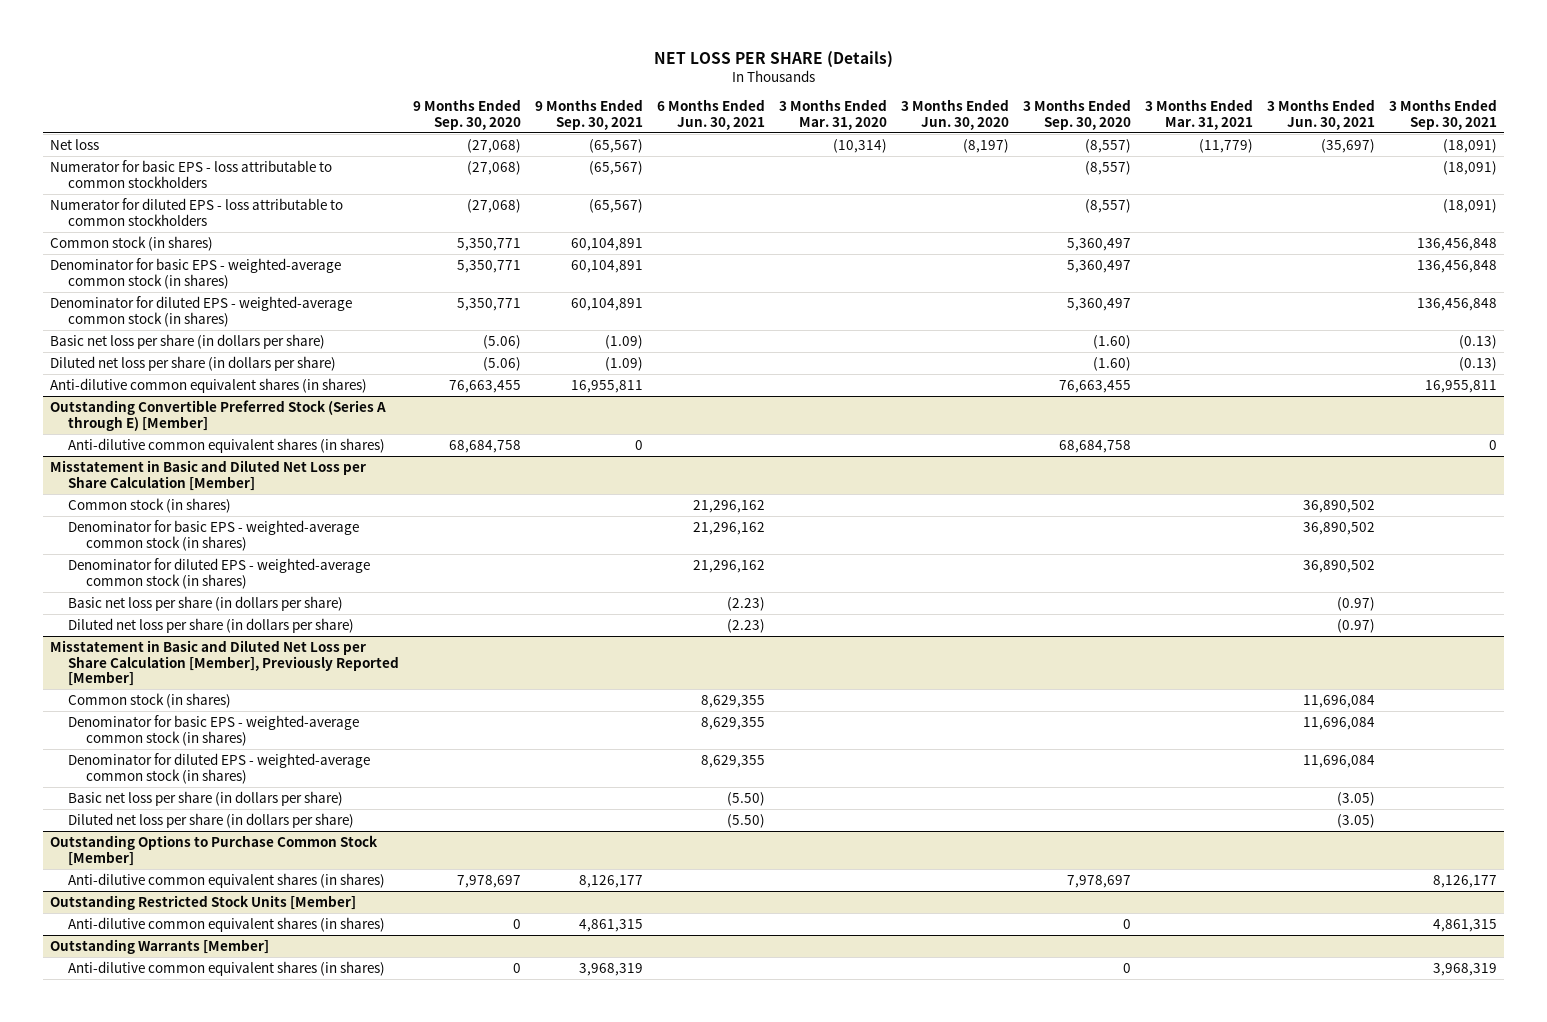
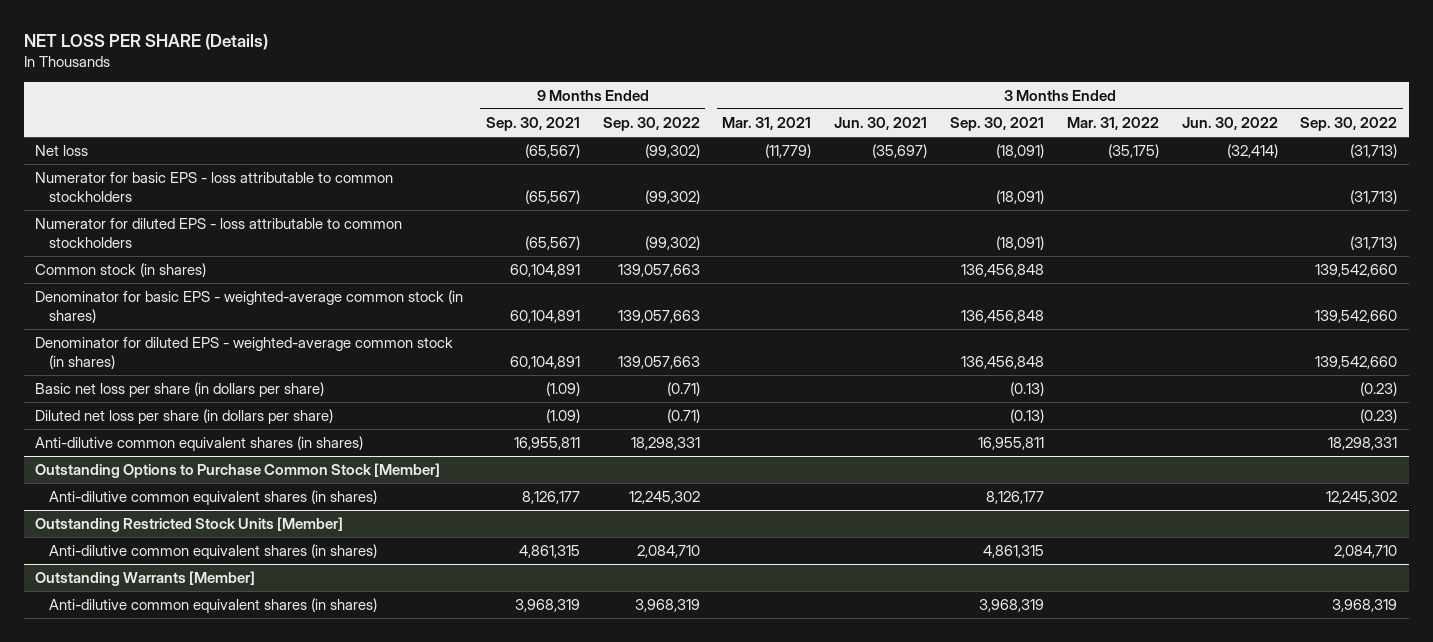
[413,99,522,130] 9 Months Ended Sep. 30, 2020 -> none
[657,99,766,130] 6 Months Ended Jun. 30, 2021 -> none
[779,99,888,130] 3 Months Ended Mar. 31, 2020 -> none
[901,99,1010,130] 3 Months Ended Jun. 30, 2020 -> none
[1023,99,1132,130] 3 Months Ended Sep. 30, 2020 -> none
none -> [602,117,700,132] Sep. 30, 2022
none -> [1066,117,1159,131] Mar. 31, 2022
none -> [1181,117,1278,131] Jun. 30, 2022
none -> [1300,117,1398,132] Sep. 30, 2022
[50,399,387,431] Outstanding Convertible Preferred Stock (Series A through E) [Member] -> none
[68,437,386,453] Anti-dilutive common equivalent shares (in shares) -> none
[50,459,367,491] Misstatement in Basic and Diluted Net Loss per Share Calculation [Member] -> none
[68,497,232,513] Common stock (in shares) -> none
[68,519,360,551] Denominator for basic EPS - weighted-average common stock (in shares) -> none
[68,557,371,589] Denominator for diluted EPS - weighted-average common stock (in shares) -> none
[68,595,344,611] Basic net loss per share (in dollars per share) -> none
[68,617,355,633] Diluted net loss per share (in dollars per share) -> none
[50,639,400,687] Misstatement in Basic and Diluted Net Loss per Share Calculation [Member], Previously Reported [Member] -> none
[68,692,232,708] Common stock (in shares) -> none
[68,714,360,746] Denominator for basic EPS - weighted-average common stock (in shares) -> none
[68,752,371,784] Denominator for diluted EPS - weighted-average common stock (in shares) -> none
[68,790,344,806] Basic net loss per share (in dollars per share) -> none
[68,812,355,828] Diluted net loss per share (in dollars per share) -> none

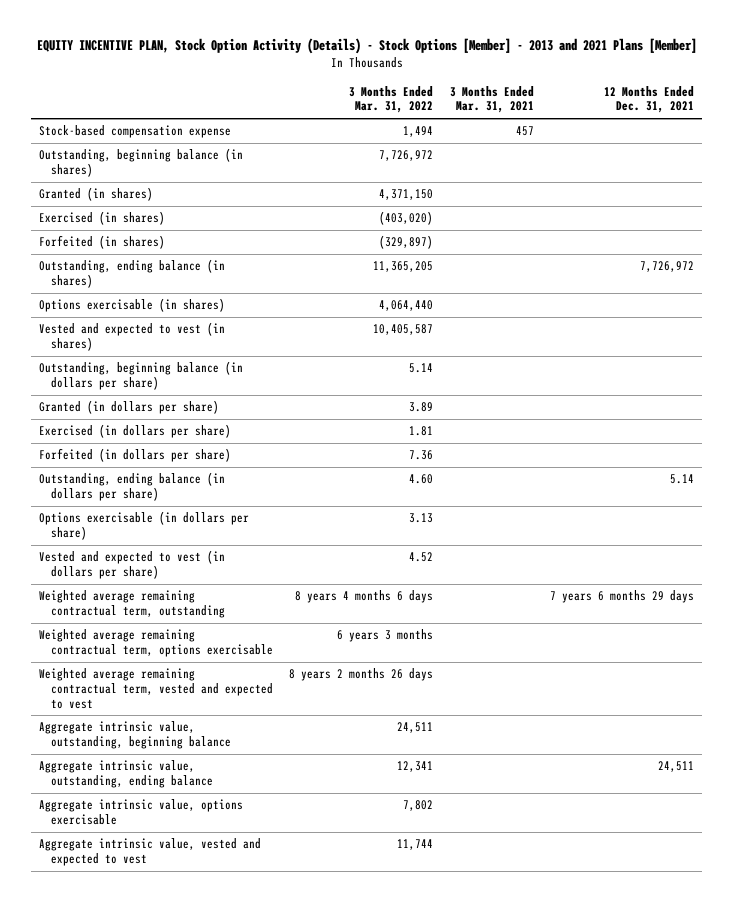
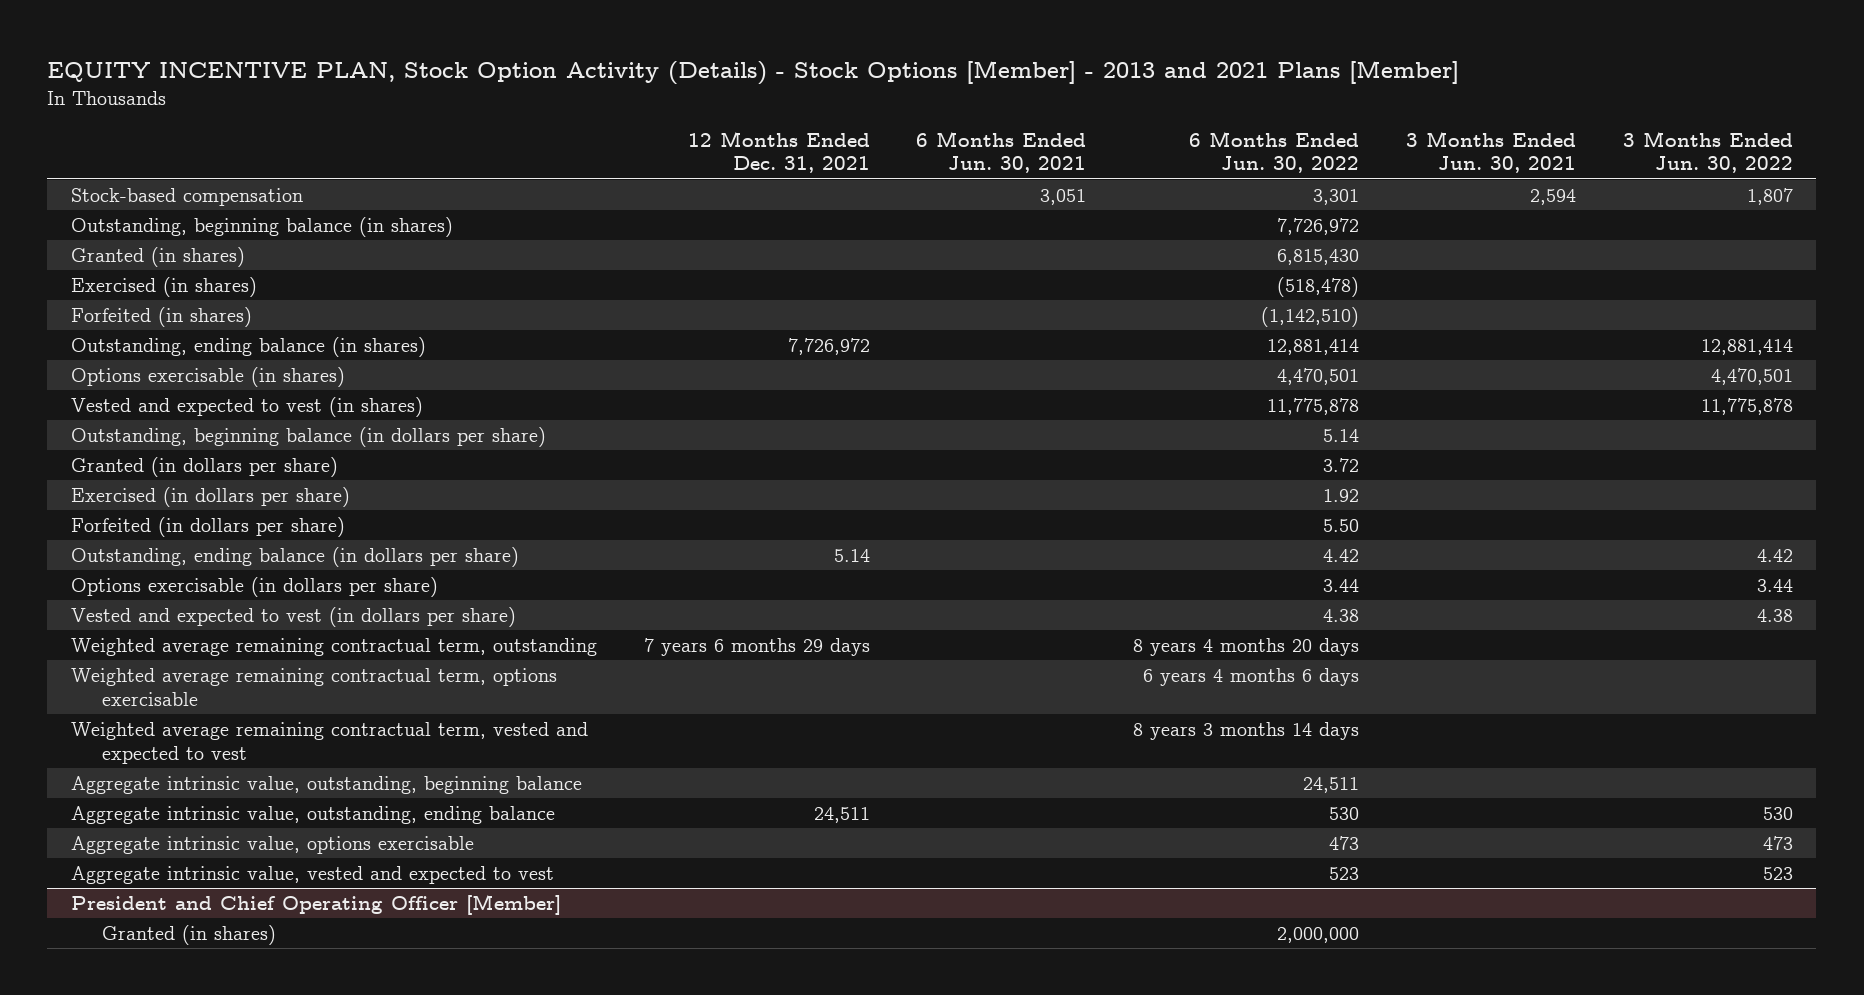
[349,85,434,114] 3 Months Ended Mar. 31, 2022 -> none
[449,85,534,114] 3 Months Ended Mar. 31, 2021 -> none
none -> [916,130,1087,174] 6 Months Ended Jun. 30, 2021
none -> [1189,130,1360,174] 6 Months Ended Jun. 30, 2022
none -> [1406,130,1577,174] 3 Months Ended Jun. 30, 2021
none -> [1622,130,1793,174] 3 Months Ended Jun. 30, 2022
[39,125,232,139] Stock-based compensation expense -> [70,188,303,207] Stock-based compensation
none -> [70,894,561,916] President and Chief Operating Officer [Member]
none -> [101,925,276,946] Granted (in shares)

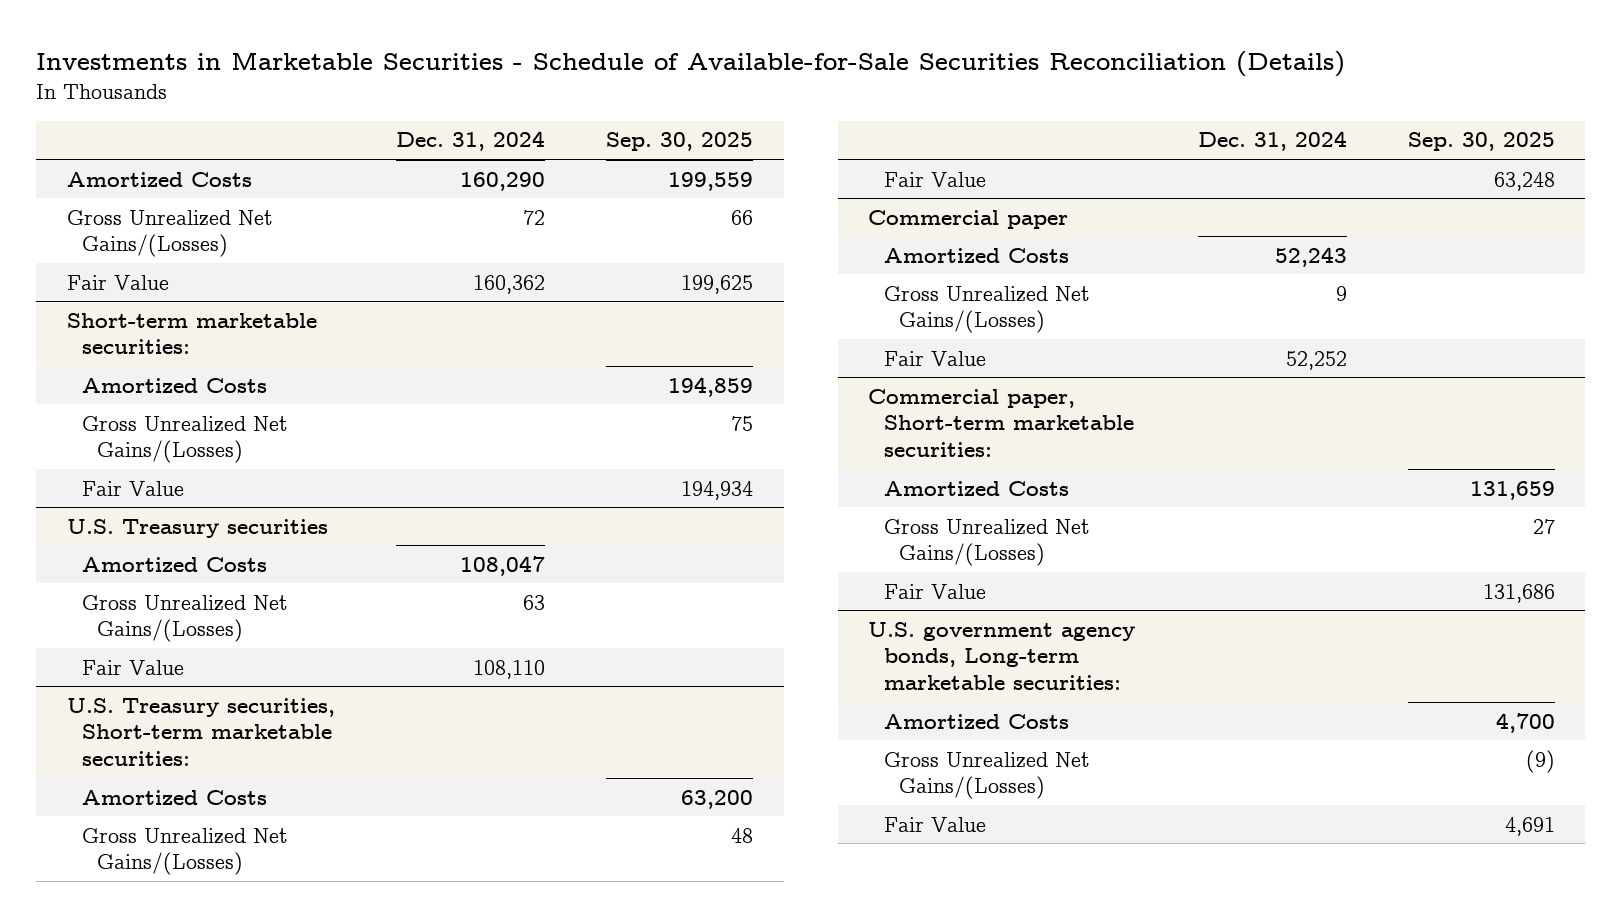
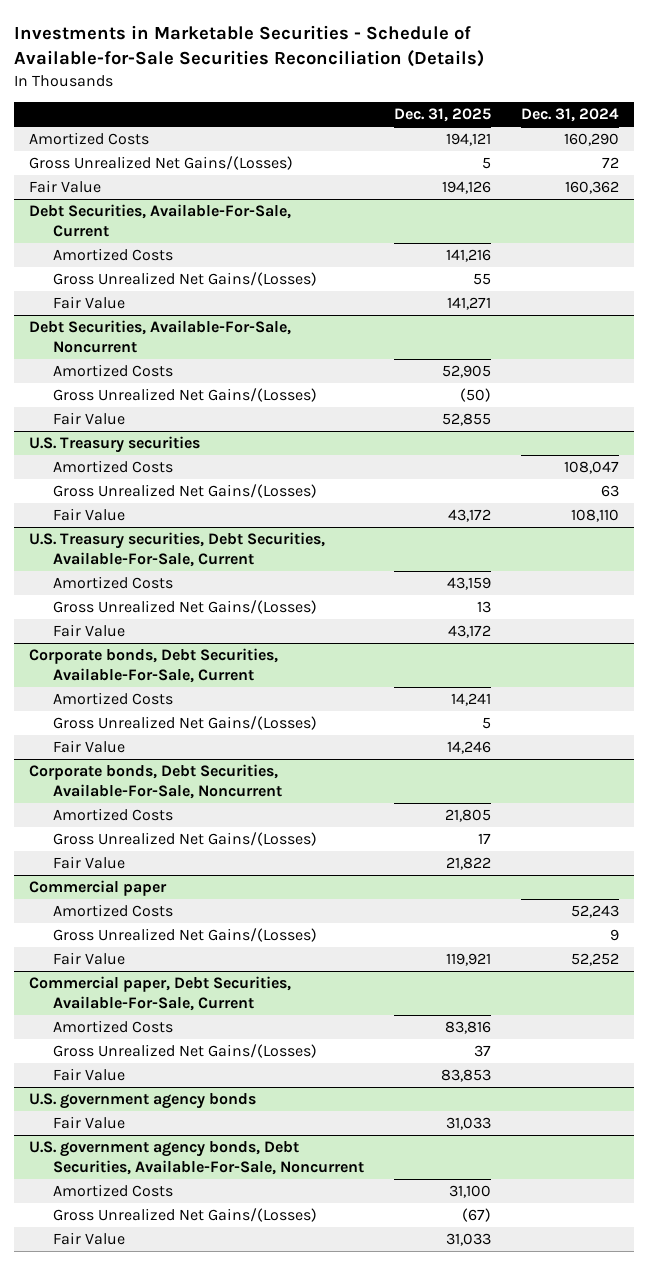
[606,132,754,152] Sep. 30, 2025 -> none
none -> [393,108,491,123] Dec. 31, 2025
[67,312,318,355] Short-term marketable securities: -> [28,204,291,238] Debt Securities, Available-For-Sale, Current
none -> [28,320,291,354] Debt Securities, Available-For-Sale, Noncurrent
none -> [52,364,173,378] Amortized Costs
none -> [52,388,317,403] Gross Unrealized Net Gains/(Losses)
none -> [52,412,125,426] Fair Value
[67,697,336,767] U.S. Treasury securities, Short-term marketable securities: -> none
[82,789,268,805] Amortized Costs -> none
[82,827,289,876] Gross Unrealized Net Gains/(Losses) -> none
[883,171,986,187] Fair Value -> none
none -> [28,532,325,568] U.S. Treasury securities, Debt Securities, Available-For-Sale, Current
none -> [52,576,173,590] Amortized Costs
none -> [52,600,317,615] Gross Unrealized Net Gains/(Losses)
none -> [52,624,125,638] Fair Value
none -> [28,648,278,684] Corporate bonds, Debt Securities, Available-For-Sale, Current
none -> [52,692,173,706] Amortized Costs
none -> [52,716,317,731] Gross Unrealized Net Gains/(Losses)
none -> [52,740,125,754] Fair Value
none -> [28,764,282,800] Corporate bonds, Debt Securities, Available-For-Sale, Noncurrent
none -> [52,808,173,822] Amortized Costs
none -> [52,832,317,847] Gross Unrealized Net Gains/(Losses)
none -> [52,856,125,870] Fair Value
[868,388,1134,458] Commercial paper, Short-term marketable securities: -> none
[883,480,1069,496] Amortized Costs -> none
[883,518,1090,567] Gross Unrealized Net Gains/(Losses) -> none
[883,583,986,599] Fair Value -> none
[883,713,1069,729] Amortized Costs -> none
[883,751,1090,800] Gross Unrealized Net Gains/(Losses) -> none
none -> [28,976,291,1012] Commercial paper, Debt Securities, Available-For-Sale, Current
none -> [52,1020,173,1034] Amortized Costs
none -> [52,1044,317,1059] Gross Unrealized Net Gains/(Losses)
none -> [52,1068,125,1082] Fair Value
[868,621,1136,691] U.S. government agency bonds, Long-term marketable securities: -> [28,1093,256,1110] U.S. government agency bonds
none -> [28,1141,364,1176] U.S. government agency bonds, Debt Securities, Available-For-Sale, Noncurrent
none -> [52,1184,173,1198] Amortized Costs
none -> [52,1208,317,1223] Gross Unrealized Net Gains/(Losses)
none -> [52,1232,125,1246] Fair Value

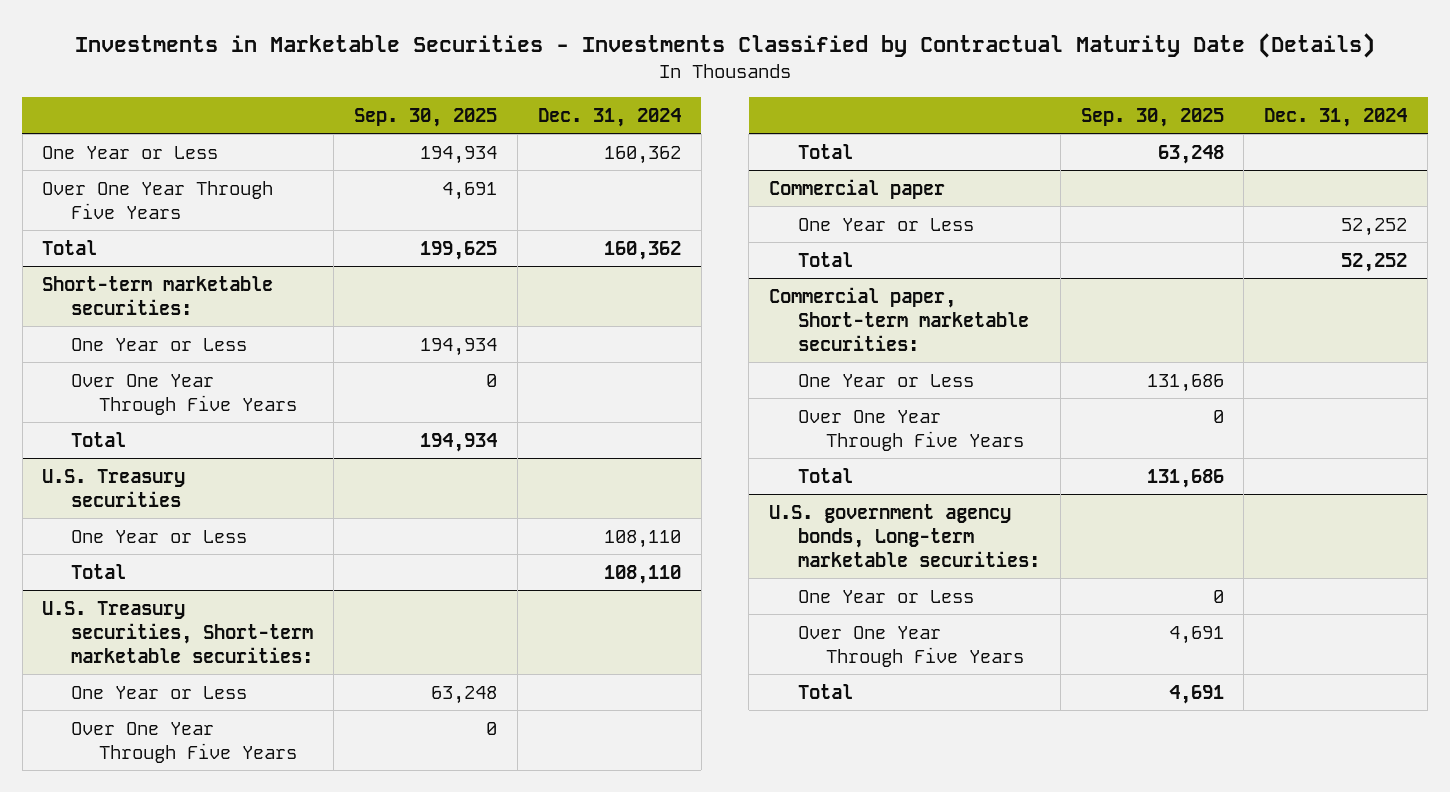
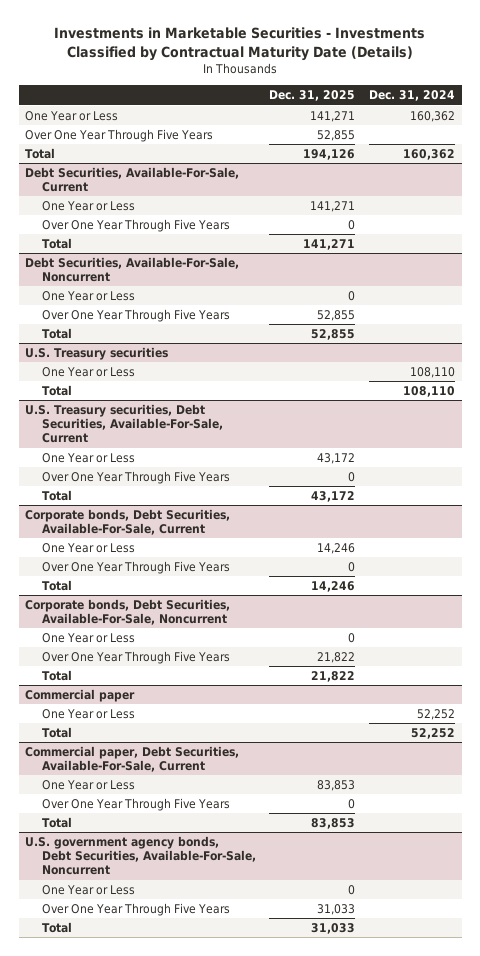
[353,107,497,127] Sep. 30, 2025 -> none
none -> [269,90,356,102] Dec. 31, 2025
[42,275,274,315] Short-term marketable securities: -> [25,167,240,193] Debt Securities, Available-For-Sale, Current
none -> [25,257,240,283] Debt Securities, Available-For-Sale, Noncurrent
none -> [42,291,136,302] One Year or Less
none -> [42,309,231,323] Over One Year Through Five Years
none -> [42,328,73,340] Total
[42,600,313,663] U.S. Treasury securities, Short-term marketable securities: -> none
[70,685,247,699] One Year or Less -> none
[70,721,297,763] Over One Year Through Five Years -> none
[797,143,853,159] Total -> none
none -> [25,404,224,444] U.S. Treasury securities, Debt Securities, Available-For-Sale, Current
none -> [42,453,136,464] One Year or Less
none -> [42,471,231,485] Over One Year Through Five Years
none -> [42,490,73,502] Total
none -> [25,509,231,536] Corporate bonds, Debt Securities, Available-For-Sale, Current
none -> [42,543,136,554] One Year or Less
none -> [42,561,231,575] Over One Year Through Five Years
none -> [42,580,73,592] Total
none -> [25,599,231,626] Corporate bonds, Debt Securities, Available-For-Sale, Noncurrent
none -> [42,633,136,644] One Year or Less
none -> [42,651,231,665] Over One Year Through Five Years
none -> [42,670,73,682] Total
[769,286,1029,351] Commercial paper, Short-term marketable securities: -> none
[797,373,974,387] One Year or Less -> none
[797,409,1024,451] Over One Year Through Five Years -> none
[797,467,853,483] Total -> none
[769,503,1040,567] U.S. government agency bonds, Long-term marketable securities: -> none
[797,589,974,603] One Year or Less -> none
[797,625,1024,667] Over One Year Through Five Years -> none
[797,683,853,699] Total -> none
none -> [25,746,240,773] Commercial paper, Debt Securities, Available-For-Sale, Current
none -> [42,780,136,791] One Year or Less
none -> [42,798,231,812] Over One Year Through Five Years
none -> [42,817,73,829] Total
none -> [25,836,257,876] U.S. government agency bonds, Debt Securities, Available-For-Sale, Noncurrent
none -> [42,885,136,896] One Year or Less
none -> [42,903,231,917] Over One Year Through Five Years
none -> [42,922,73,934] Total

